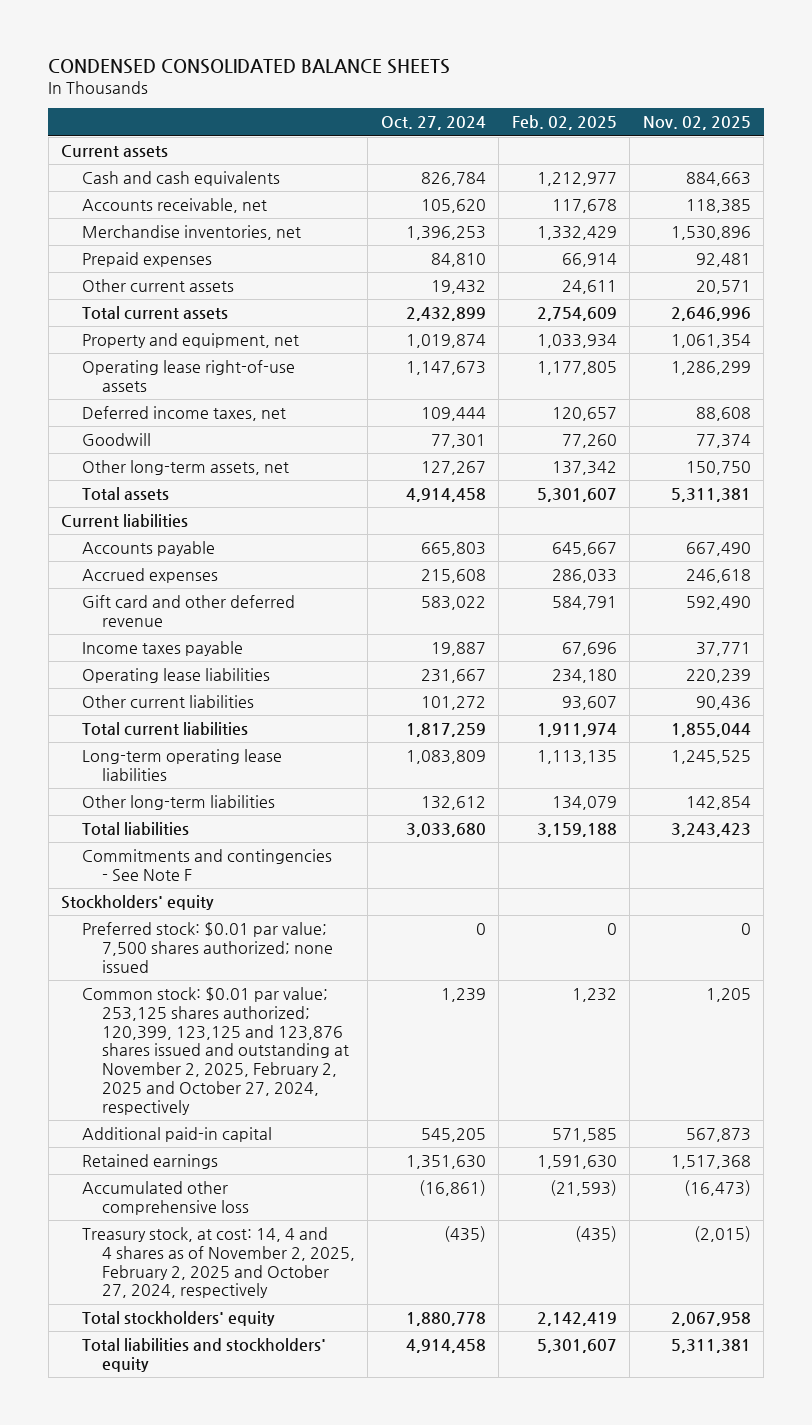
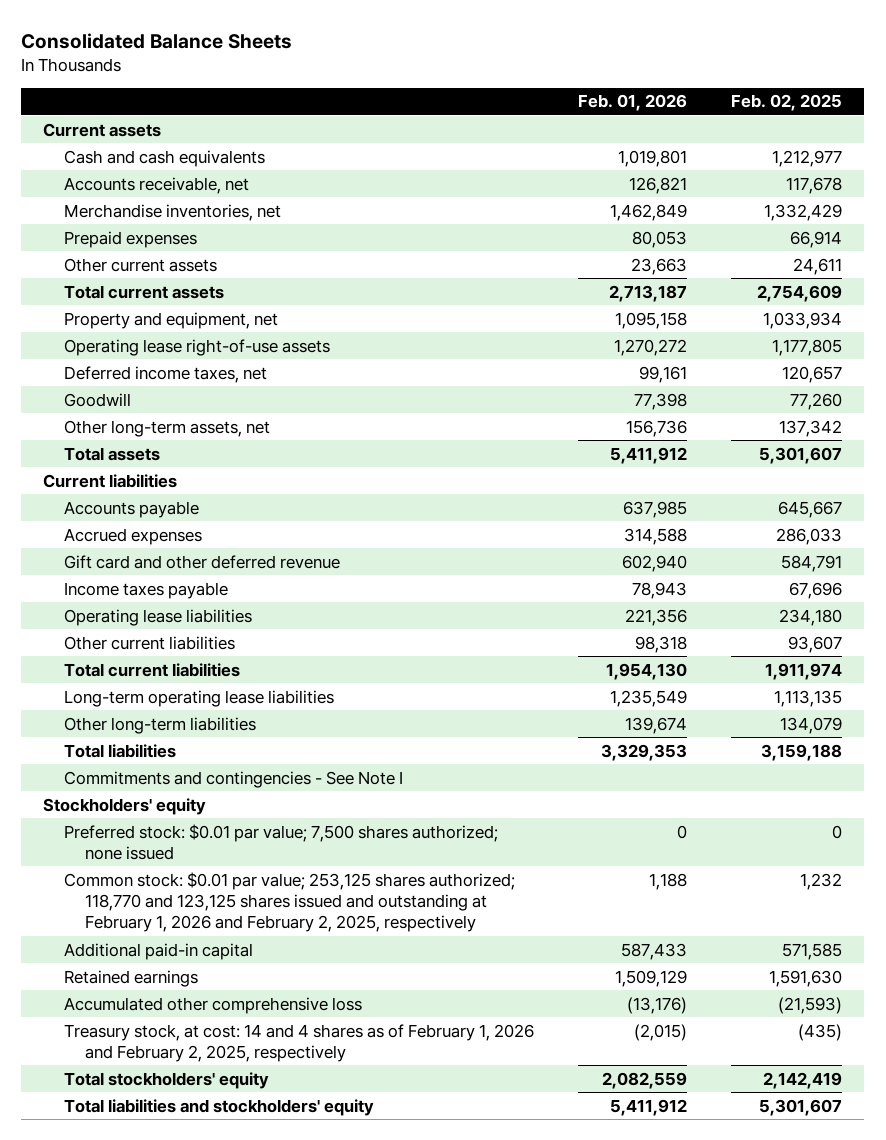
[48,59,451,75] CONDENSED CONSOLIDATED BALANCE SHEETS -> [21,32,293,49] Consolidated Balance Sheets
[380,116,486,131] Oct. 27, 2024 -> none
[642,116,751,131] Nov. 02, 2025 -> none
none -> [578,94,688,112] Feb. 01, 2026
[81,849,332,881] Commitments and contingencies - See Note F -> [64,770,404,788] Commitments and contingencies - See Note I
[81,987,349,1115] Common stock: $0.01 par value; 253,125 shares authorized; 120,399, 123,125 and 123,876 shares issued and outstanding at November 2, 2025, February 2, 2025 and October 27, 2024, respectively -> [64,871,516,933] Common stock: $0.01 par value; 253,125 shares authorized; 118,770 and 123,125 shares issued and outstanding at February 1, 2026 and February 2, 2025, respectively
[81,1227,355,1299] Treasury stock, at cost: 14, 4 and 4 shares as of November 2, 2025, February 2, 2025 and October 27, 2024, respectively -> [64,1023,535,1062] Treasury stock, at cost: 14 and 4 shares as of February 1, 2026 and February 2, 2025, respectively

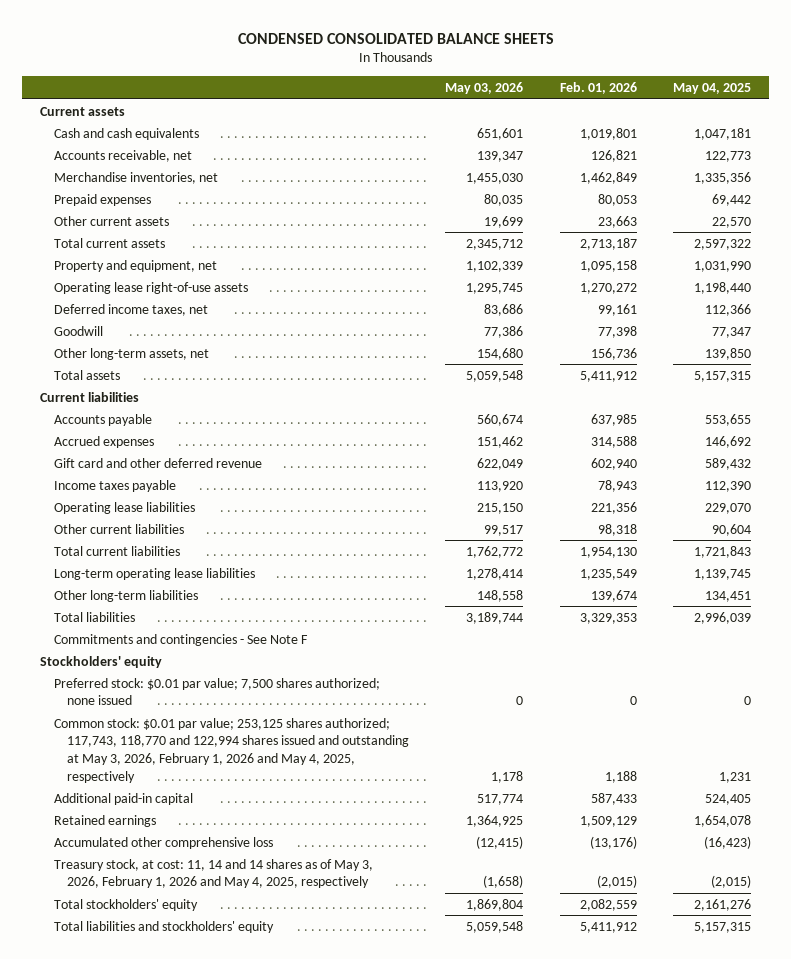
[21,32,293,49] Consolidated Balance Sheets -> [237,32,554,44] CONDENSED CONSOLIDATED BALANCE SHEETS
[731,94,843,112] Feb. 02, 2025 -> none
none -> [445,81,524,94] May 03, 2026
none -> [672,82,751,94] May 04, 2025
[64,770,404,788] Commitments and contingencies - See Note I -> [53,633,308,646] Commitments and contingencies - See Note F
[64,871,516,933] Common stock: $0.01 par value; 253,125 shares authorized; 118,770 and 123,125 shares issued and outstanding at February 1, 2026 and February 2, 2025, respectively -> [53,717,410,783] Common stock: $0.01 par value; 253,125 shares authorized; 117,743, 118,770 and 122,994 shares issued and outstanding at May 3, 2026, February 1, 2026 and May 4, 2025, respectively
[64,1023,535,1062] Treasury stock, at cost: 14 and 4 shares as of February 1, 2026 and February 2, 2025, respectively -> [53,858,373,889] Treasury stock, at cost: 11, 14 and 14 shares as of May 3, 2026, February 1, 2026 and May 4, 2025, respectively

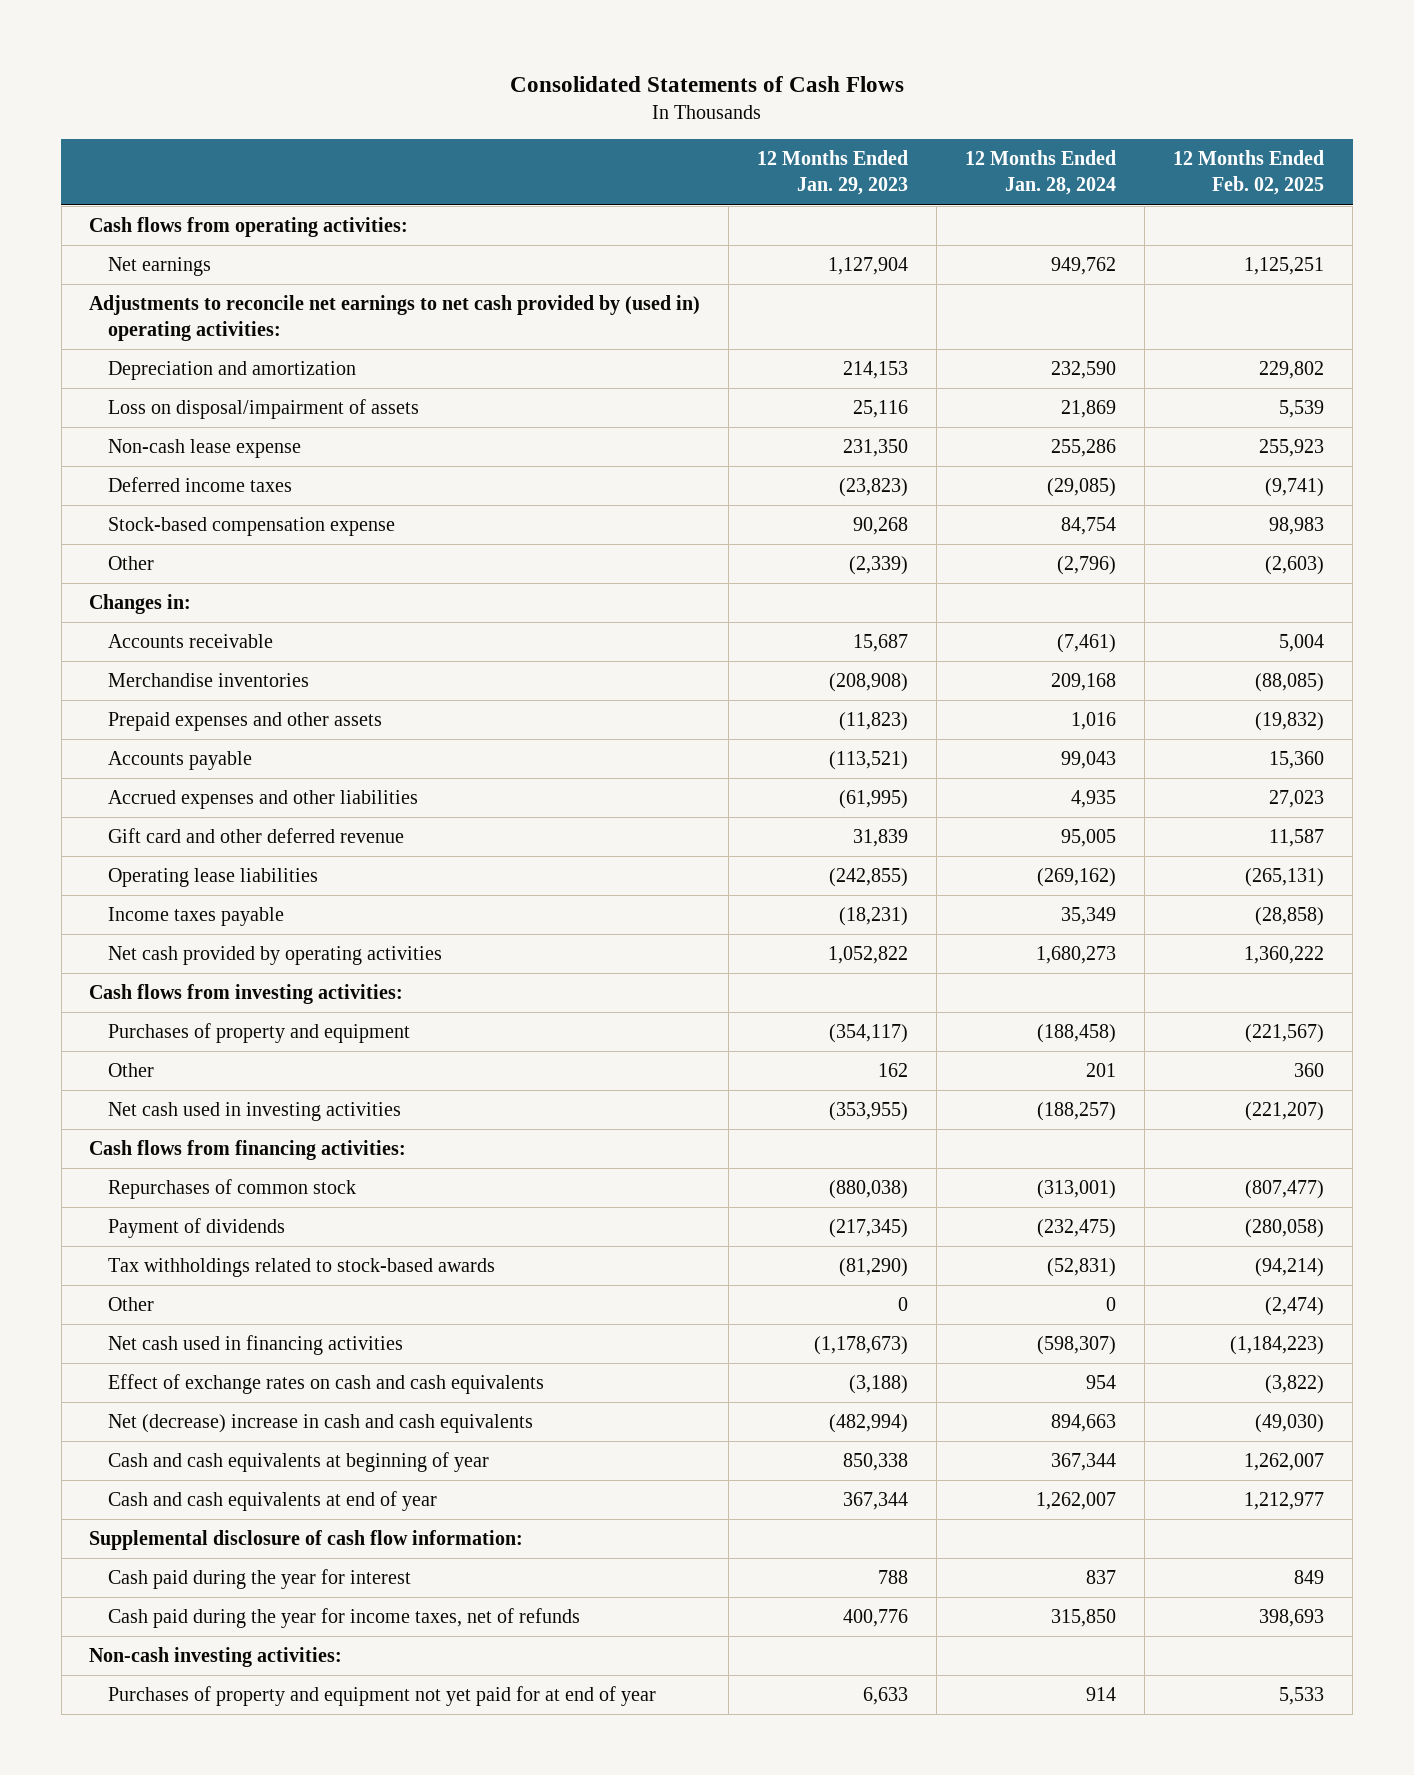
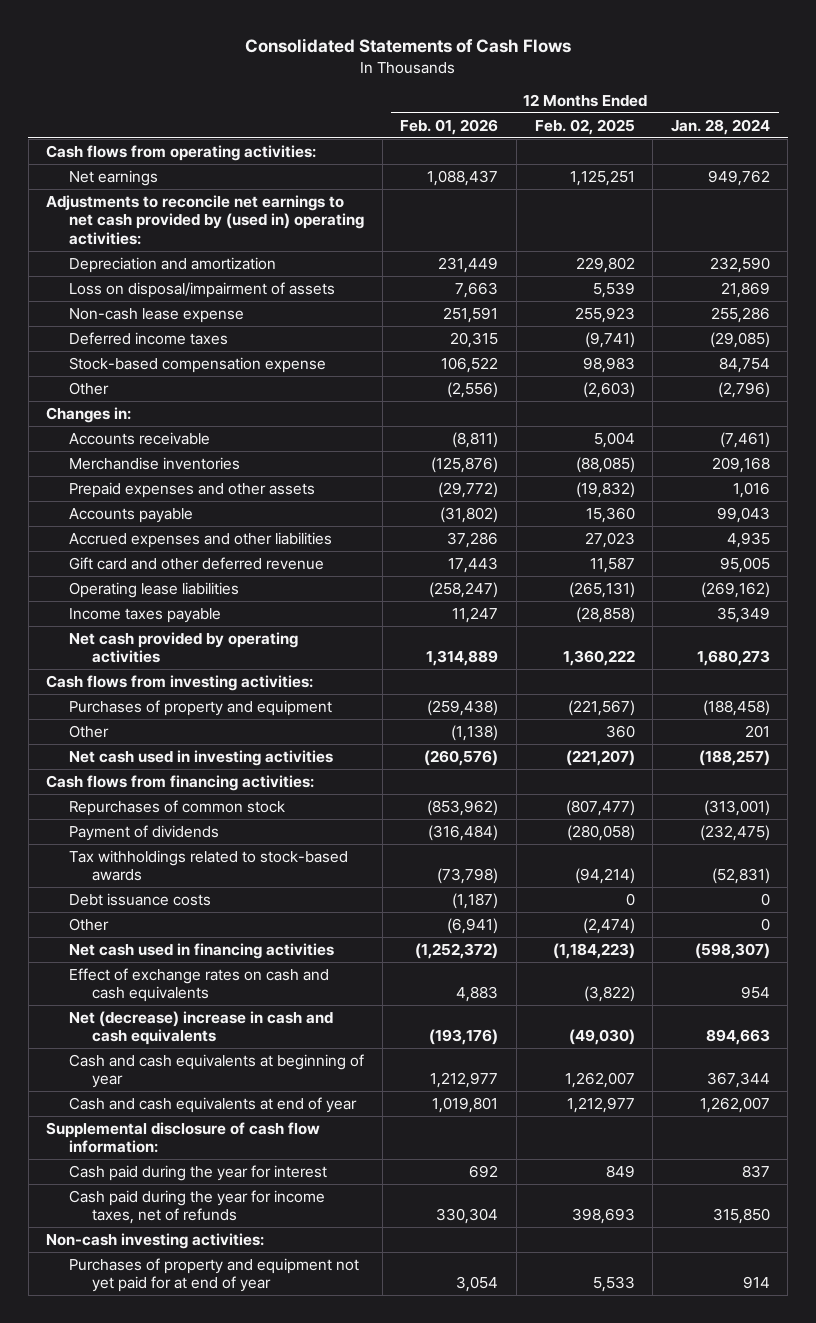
[757,150,909,196] 12 Months Ended Jan. 29, 2023 -> none
none -> [400,118,499,135] Feb. 01, 2026
none -> [69,892,212,906] Debt issuance costs

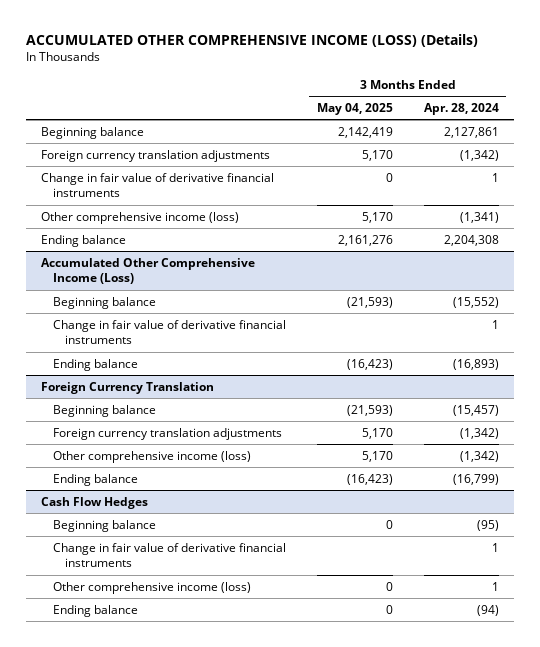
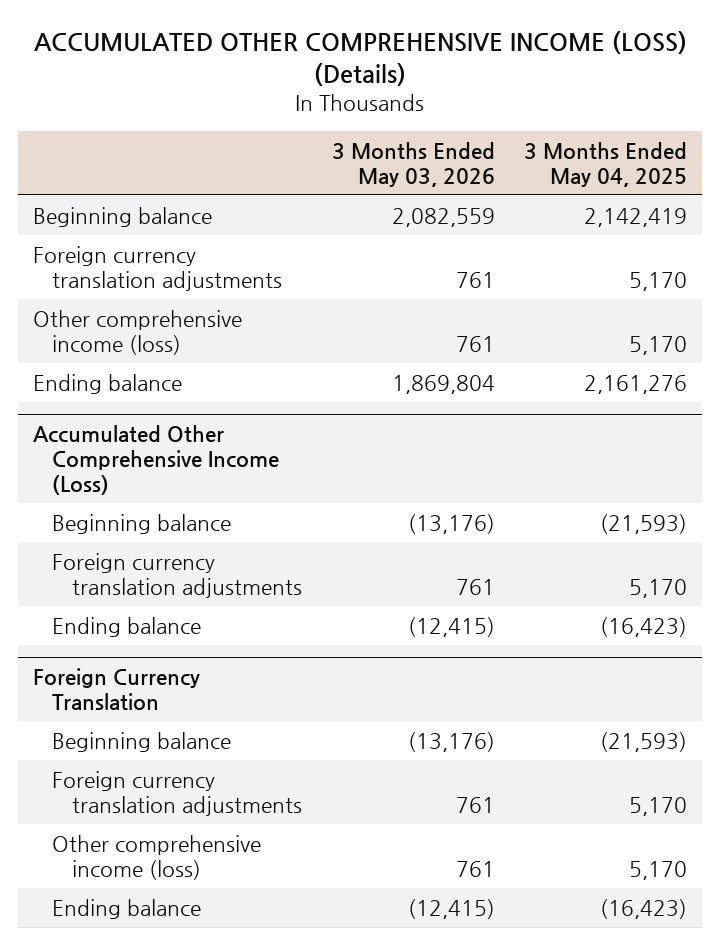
[423,102,499,115] Apr. 28, 2024 -> none
none -> [331,141,495,187] 3 Months Ended May 03, 2026
[41,172,275,198] Change in fair value of derivative financial instruments -> none
[52,319,286,345] Change in fair value of derivative financial instruments -> none
none -> [52,552,302,598] Foreign currency translation adjustments
[41,496,149,509] Cash Flow Hedges -> none
[52,519,156,532] Beginning balance -> none
[52,542,286,568] Change in fair value of derivative financial instruments -> none
[52,581,251,594] Other comprehensive income (loss) -> none
[52,604,138,617] Ending balance -> none

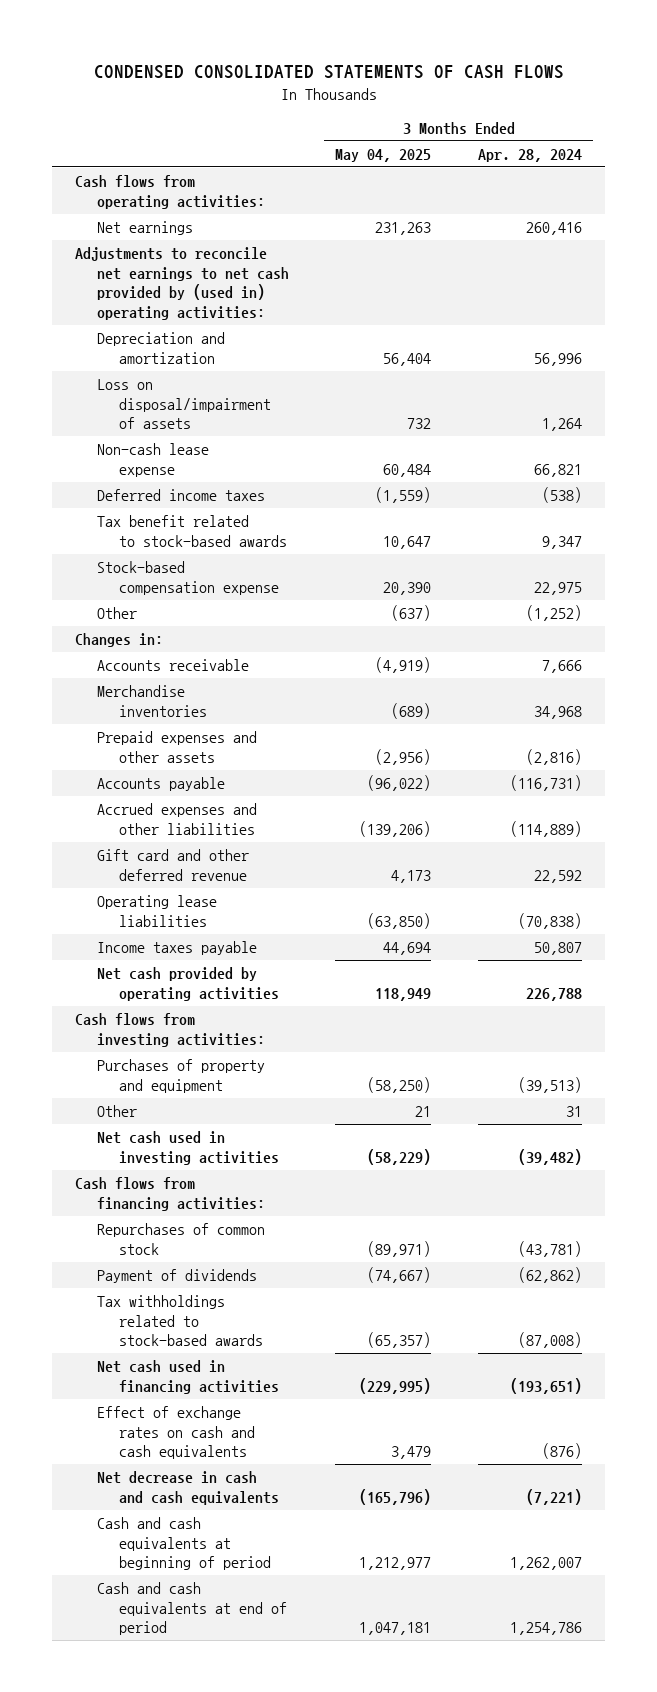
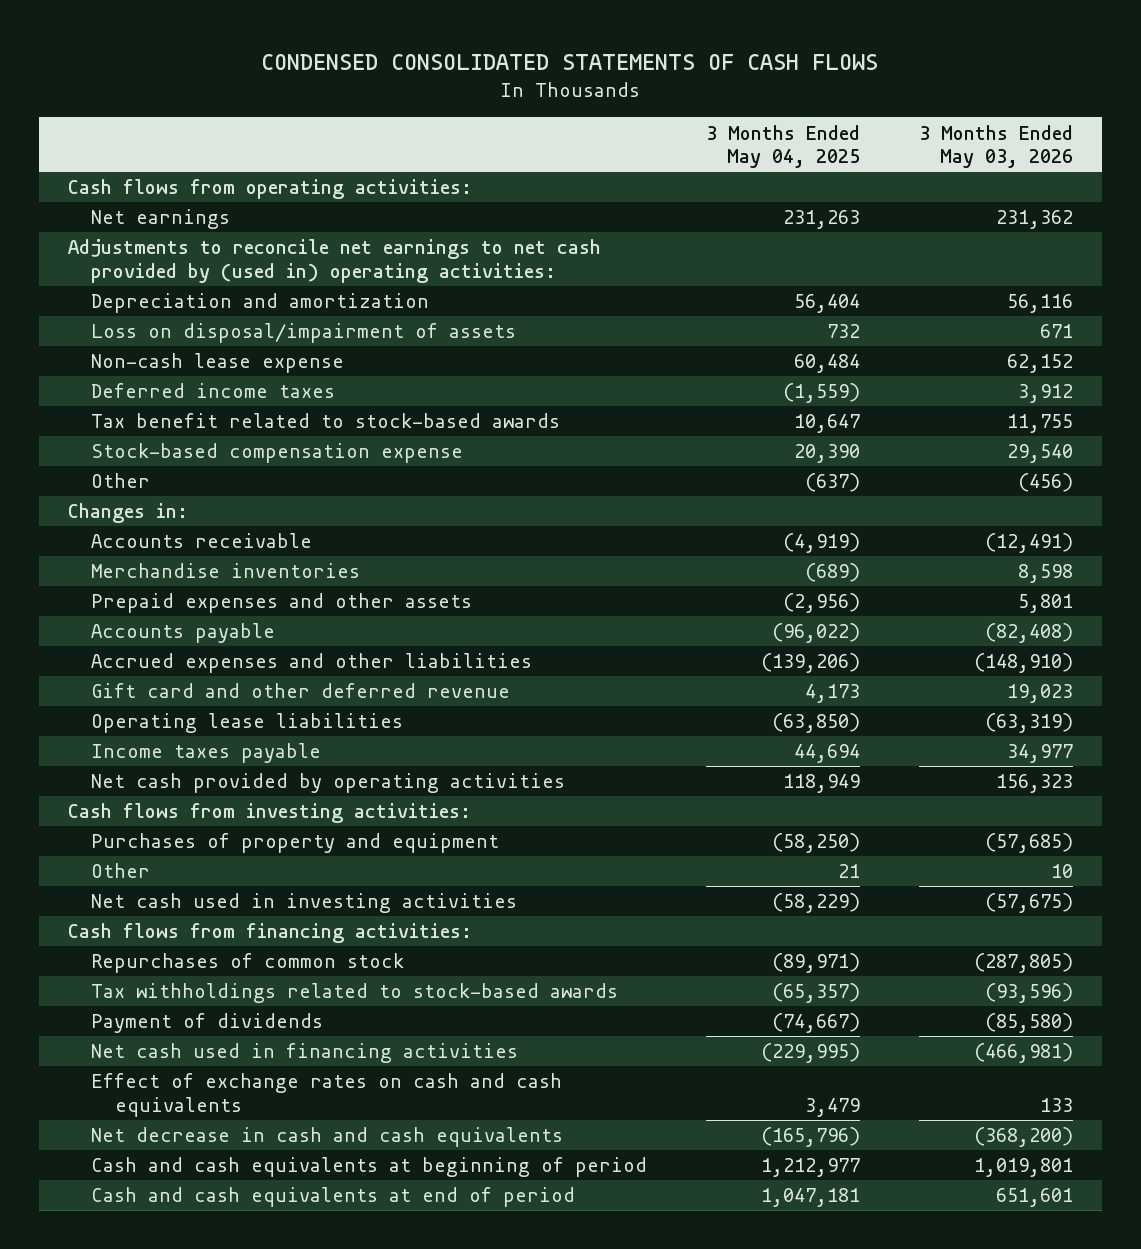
[477,148,582,162] Apr. 28, 2024 -> none
none -> [918,124,1073,168] 3 Months Ended May 03, 2026
[97,1269,258,1284] Payment of dividends -> [91,1013,324,1034] Payment of dividends

